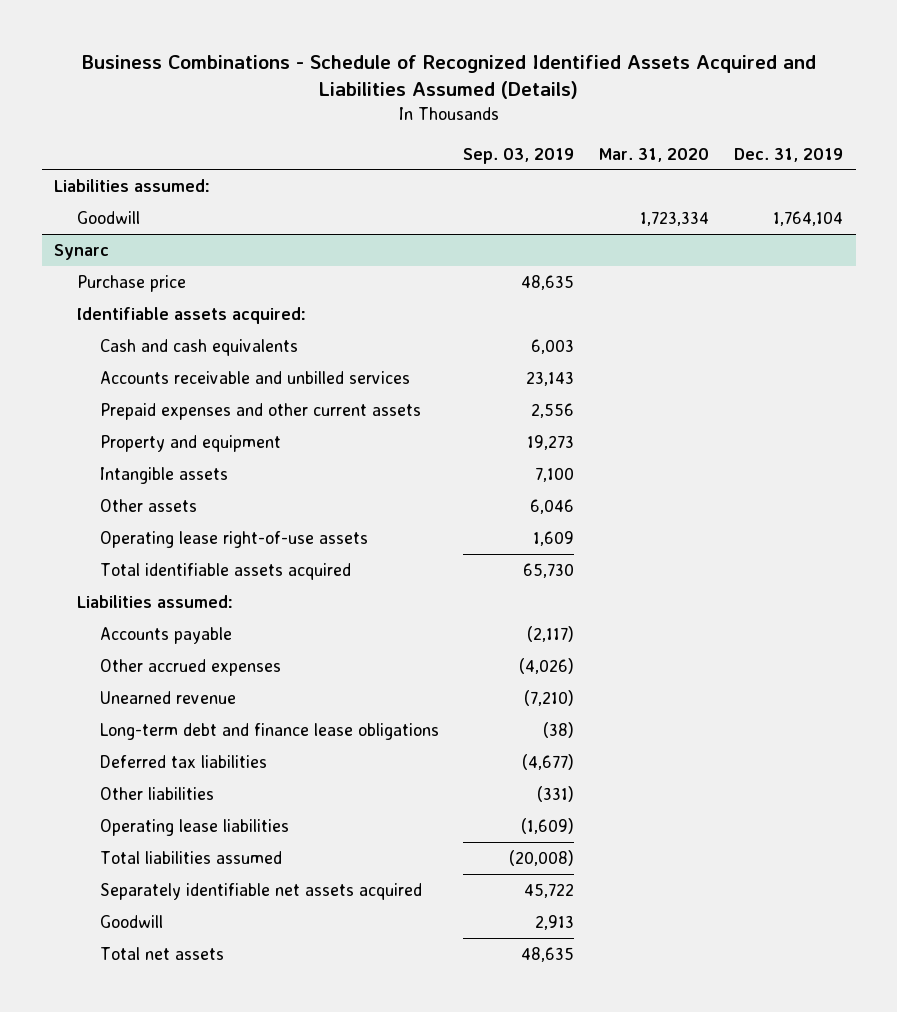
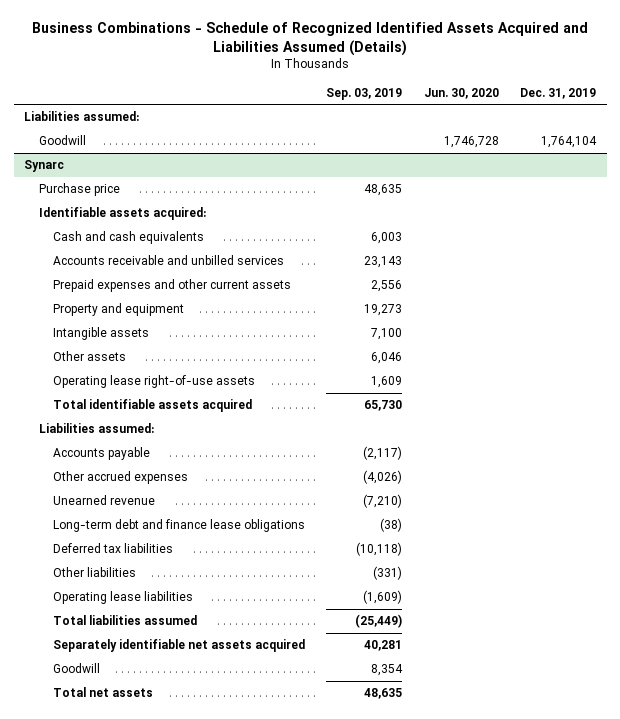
[599,147,710,162] Mar. 31, 2020 -> none
none -> [423,87,499,99] Jun. 30, 2020
[522,753,575,770] (4,677) -> [356,542,403,557] (10,118)
[509,849,575,866] (20,008) -> [355,614,403,629] (25,449)
[524,882,575,898] 45,722 -> [364,640,403,652] 40,281
[535,914,575,930] 2,913 -> [371,664,404,677] 8,354

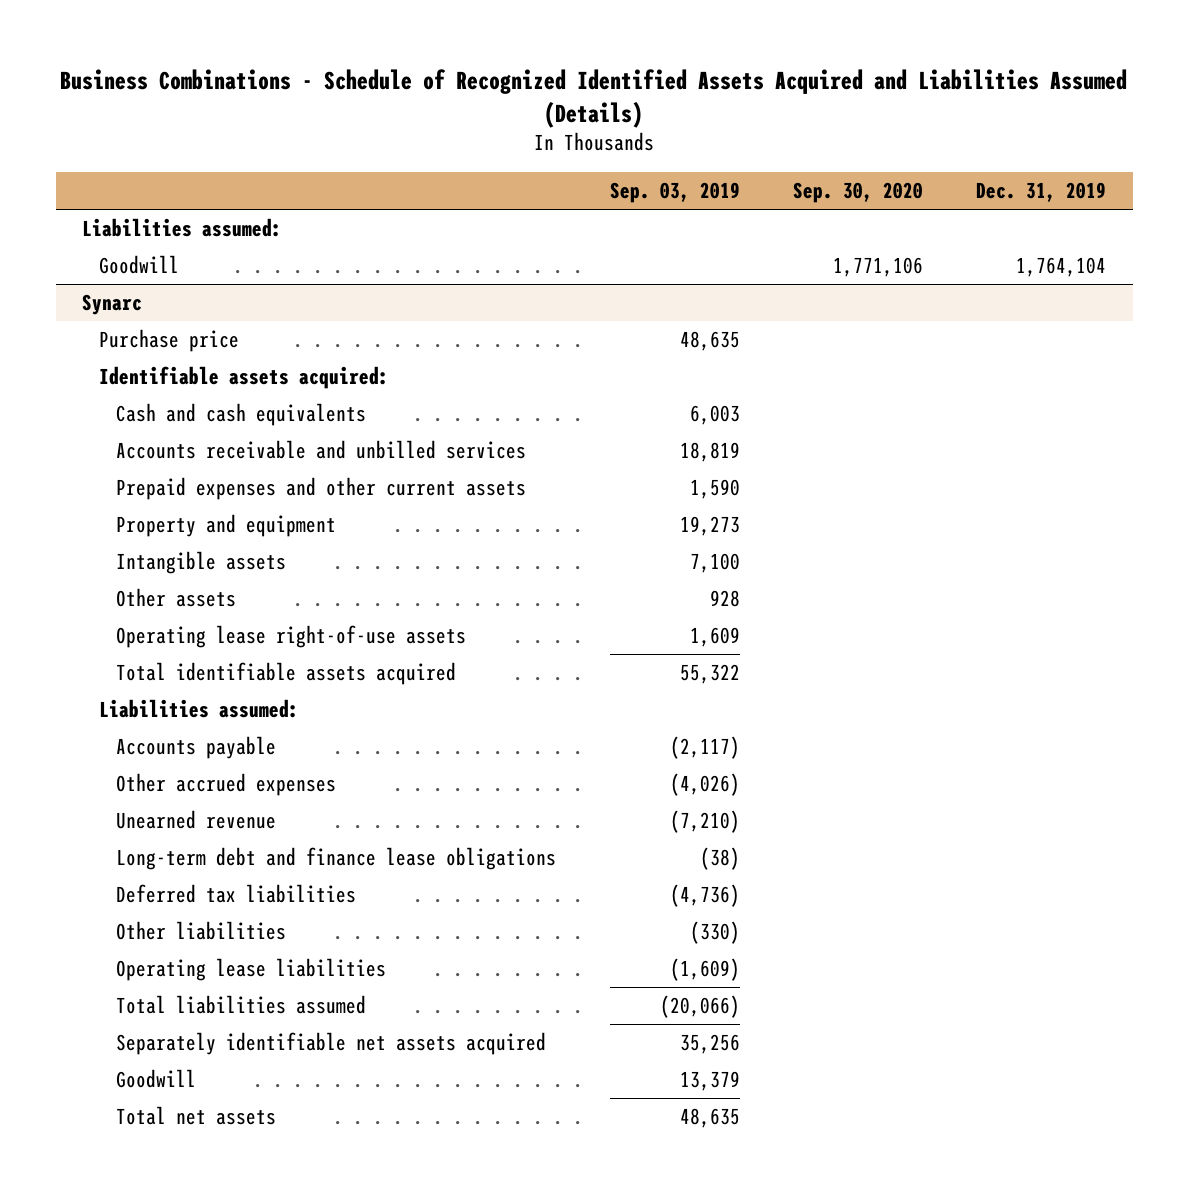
[423,87,499,99] Jun. 30, 2020 -> none
none -> [792,181,923,203] Sep. 30, 2020
[364,256,403,269] 23,143 -> [679,442,740,463] 18,819
[371,280,403,293] 2,556 -> [689,479,740,500] 1,590
[371,352,403,365] 6,046 -> [709,590,740,608] 928
[364,400,403,412] 65,730 -> [679,664,740,685] 55,322
[356,542,403,557] (10,118) -> [669,884,740,908] (4,736)
[373,566,403,581] (331) -> [689,921,740,945] (330)
[355,614,403,629] (25,449) -> [659,995,740,1019] (20,066)
[364,640,403,652] 40,281 -> [679,1034,740,1055] 35,256
[371,664,404,677] 8,354 -> [679,1071,740,1092] 13,379

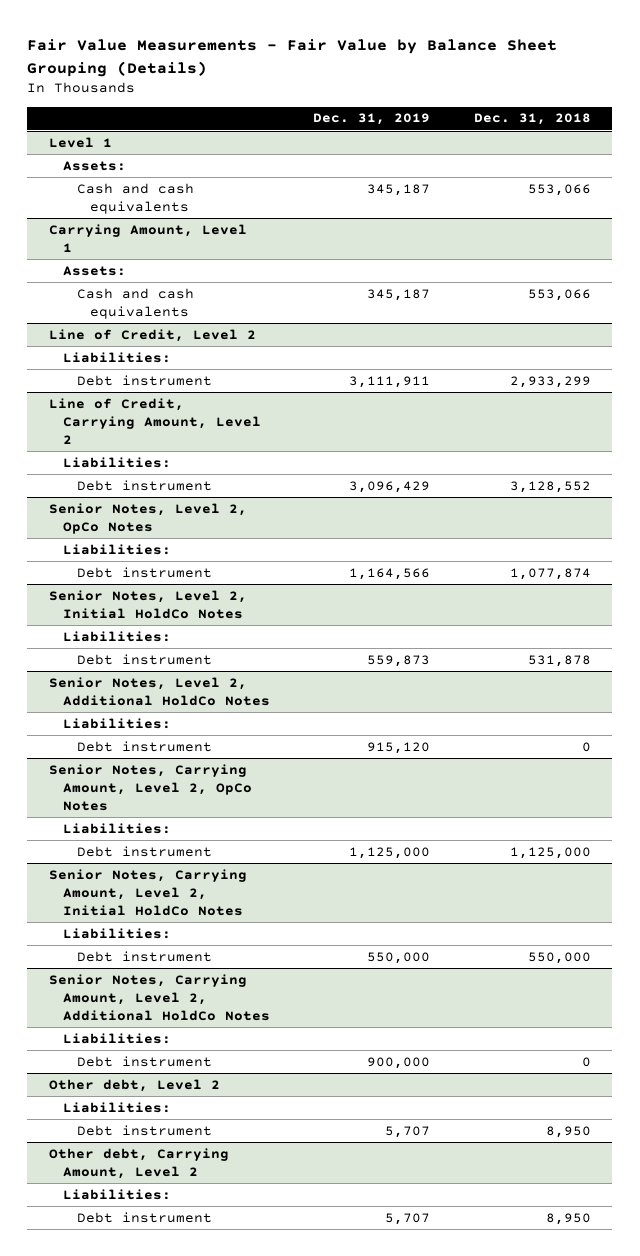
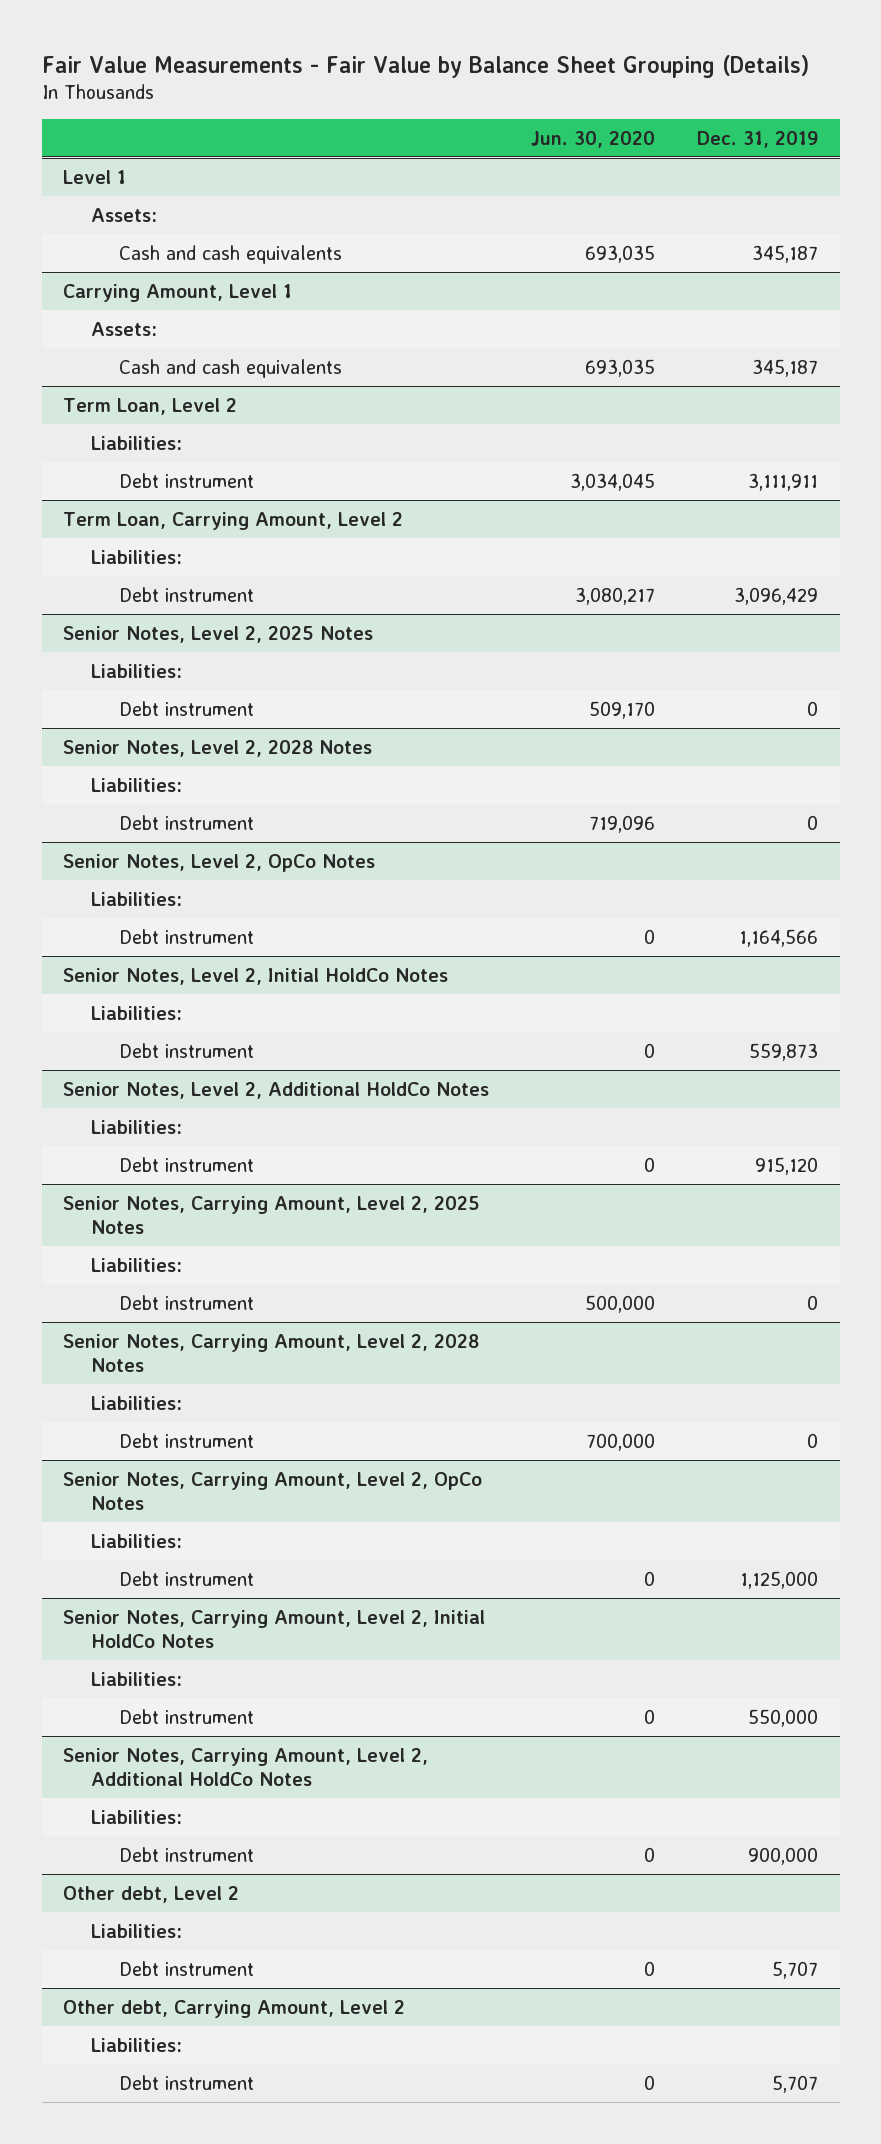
[473,113,591,126] Dec. 31, 2018 -> none
none -> [531,130,656,148] Jun. 30, 2020
[49,328,257,342] Line of Credit, Level 2 -> none
none -> [62,397,237,415] Term Loan, Level 2
[49,397,261,444] Line of Credit, Carrying Amount, Level 2 -> none
none -> [62,511,403,530] Term Loan, Carrying Amount, Level 2
none -> [62,625,373,643] Senior Notes, Level 2, 2025 Notes
none -> [90,663,182,678] Liabilities:
none -> [118,700,254,716] Debt instrument
none -> [62,739,372,757] Senior Notes, Level 2, 2028 Notes
none -> [90,777,182,792] Liabilities:
none -> [118,814,254,830] Debt instrument
none -> [62,1195,480,1234] Senior Notes, Carrying Amount, Level 2, 2025 Notes
none -> [90,1257,182,1272] Liabilities:
none -> [118,1294,254,1310] Debt instrument
none -> [62,1333,479,1372] Senior Notes, Carrying Amount, Level 2, 2028 Notes
none -> [90,1395,182,1410] Liabilities:
none -> [118,1432,254,1448] Debt instrument

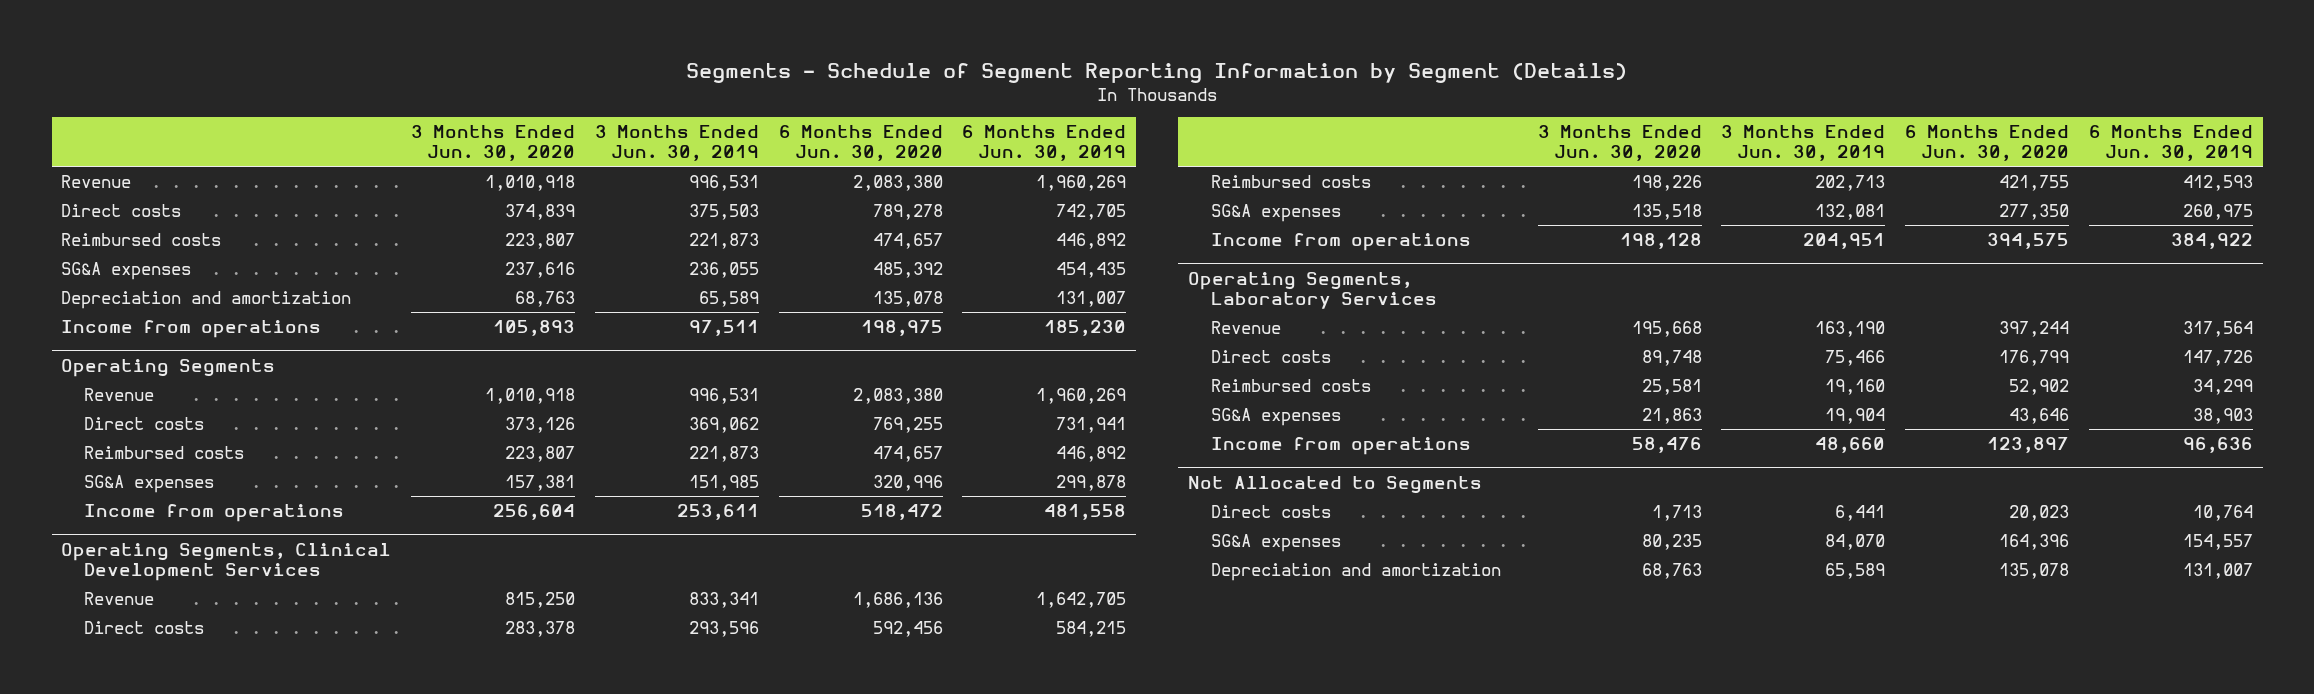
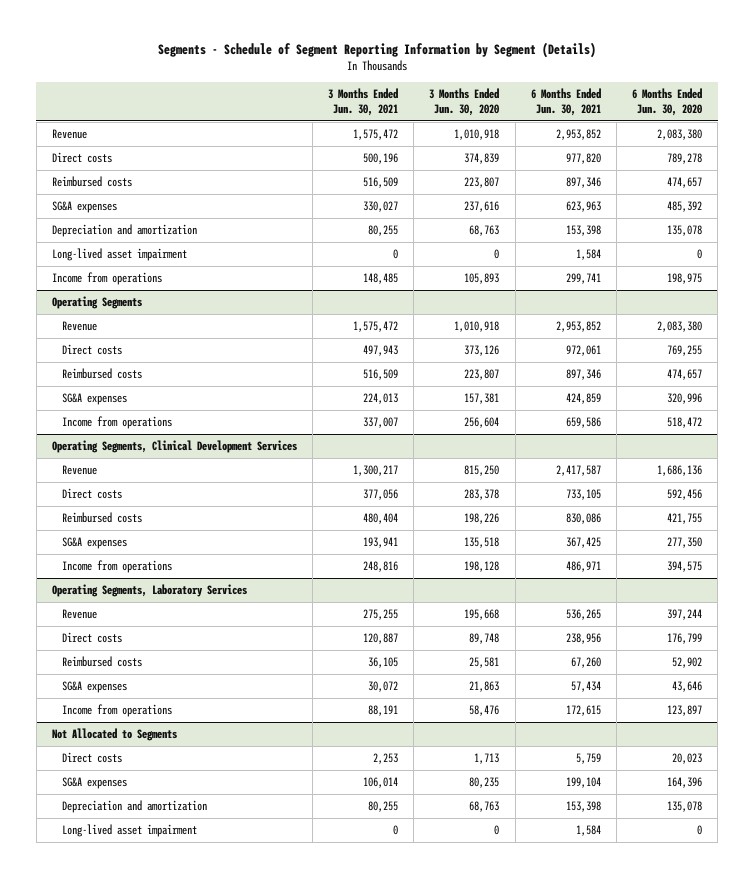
[594,125,759,162] 3 Months Ended Jun. 30, 2019 -> none
[962,125,1127,162] 6 Months Ended Jun. 30, 2019 -> none
none -> [328,87,399,117] 3 Months Ended Jun. 30, 2021
none -> [530,87,601,117] 6 Months Ended Jun. 30, 2021
none -> [51,247,187,261] Long-lived asset impairment
none -> [61,823,197,837] Long-lived asset impairment

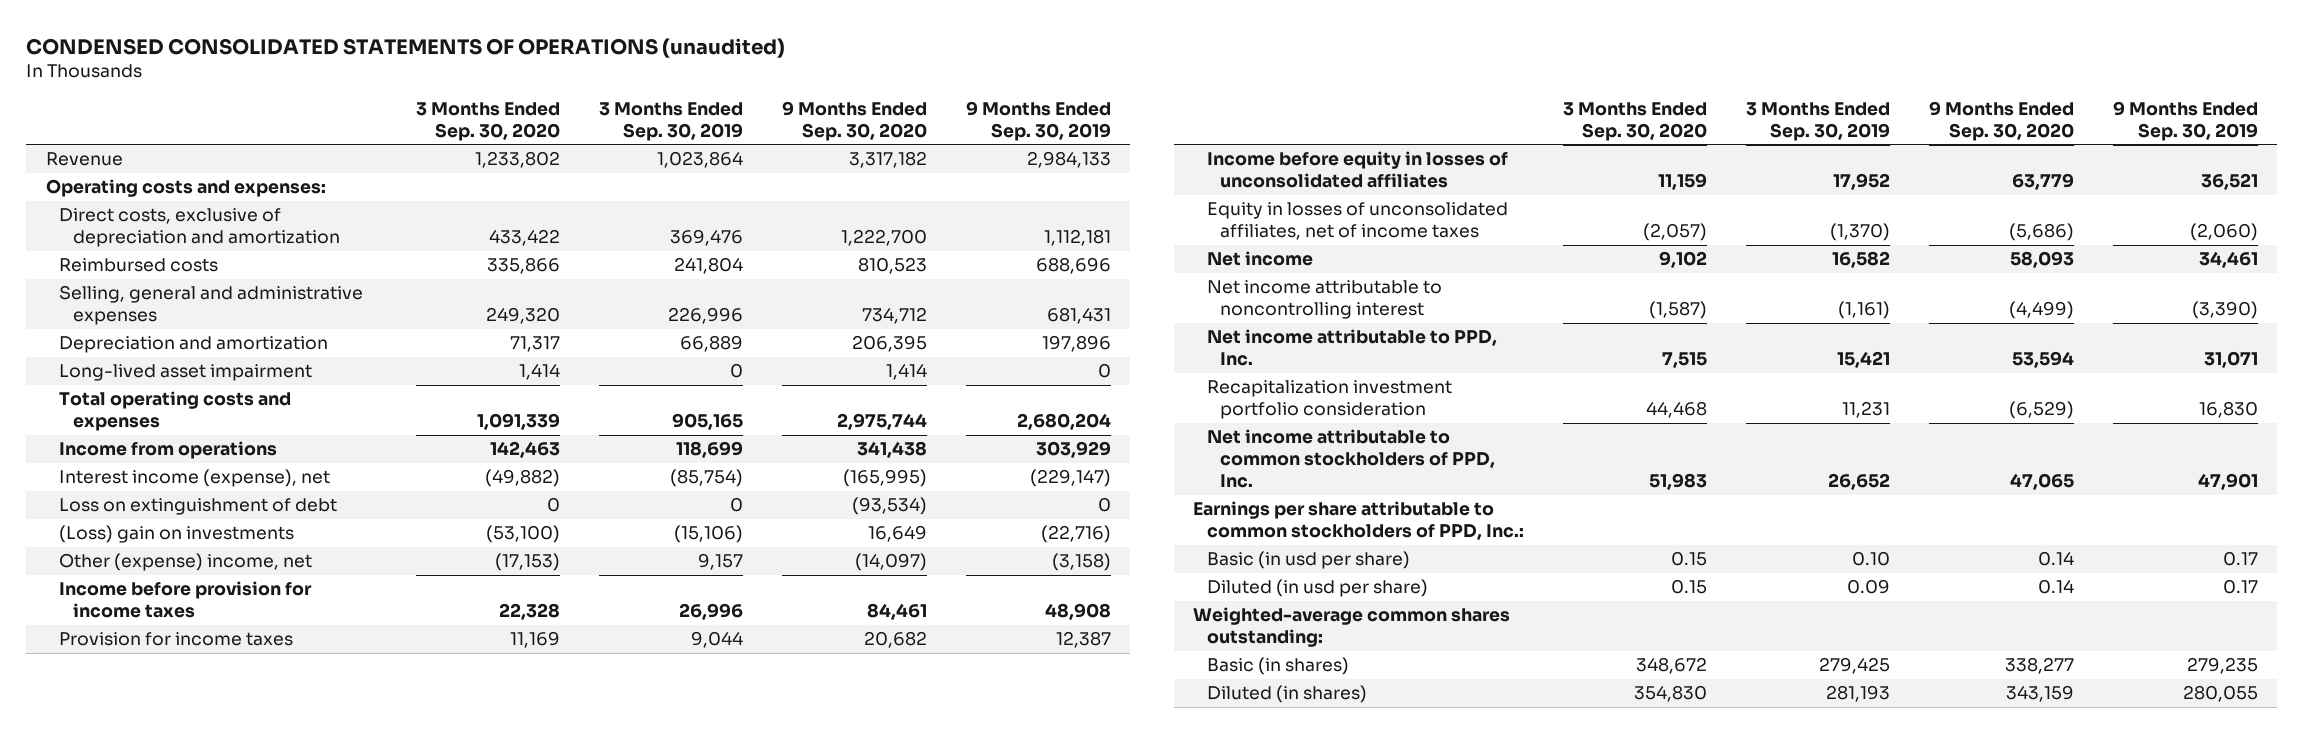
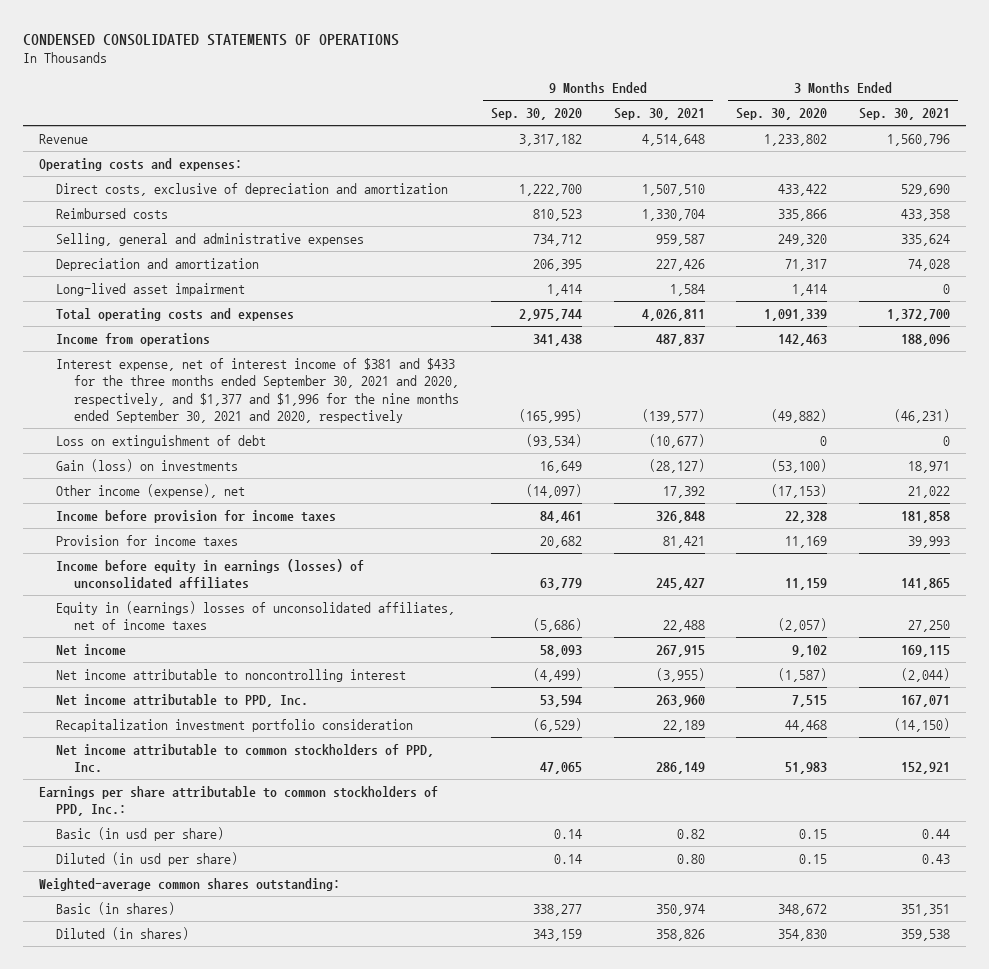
[26,37,786,58] CONDENSED CONSOLIDATED STATEMENTS OF OPERATIONS (unaudited) -> [22,33,399,46] CONDENSED CONSOLIDATED STATEMENTS OF OPERATIONS
[598,101,743,141] 3 Months Ended Sep. 30, 2019 -> none
[965,100,1111,141] 9 Months Ended Sep. 30, 2019 -> none
none -> [613,108,705,121] Sep. 30, 2021
none -> [859,108,951,121] Sep. 30, 2021
[59,469,331,488] Interest income (expense), net -> [56,357,460,424] Interest expense, net of interest income of $381 and $433 for the three months ended September 30, 2021 and 2020, respectively, and $1,377 and $1,996 for the nine months ended September 30, 2021 and 2020, respectively
[59,525,295,544] (Loss) gain on investments -> [56,458,239,472] Gain (loss) on investments
[59,553,313,572] Other (expense) income, net -> [56,483,246,498] Other income (expense), net
[1206,151,1508,189] Income before equity in losses of unconsolidated affiliates -> [56,558,365,590] Income before equity in earnings (losses) of unconsolidated affiliates
[1206,202,1508,241] Equity in losses of unconsolidated affiliates, net of income taxes -> [56,600,456,631] Equity in (earnings) losses of unconsolidated affiliates, net of income taxes

